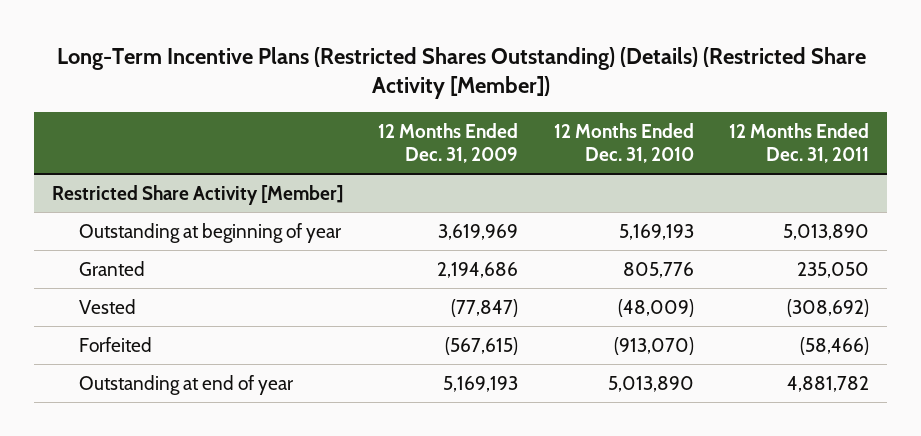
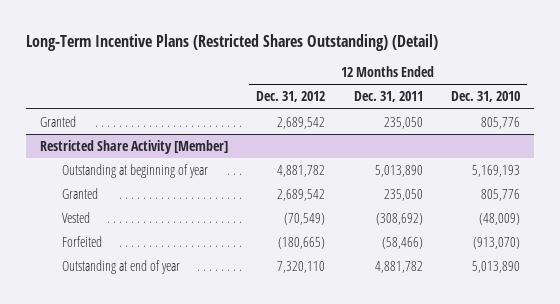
[56,46,866,99] Long-Term Incentive Plans (Restricted Shares Outstanding) (Details) (Restricted Share Activity [Member]) -> [25,33,438,51] Long-Term Incentive Plans (Restricted Shares Outstanding) (Detail)
[378,122,519,163] 12 Months Ended Dec. 31, 2009 -> none
none -> [256,91,326,103] Dec. 31, 2012
none -> [39,115,76,127] Granted

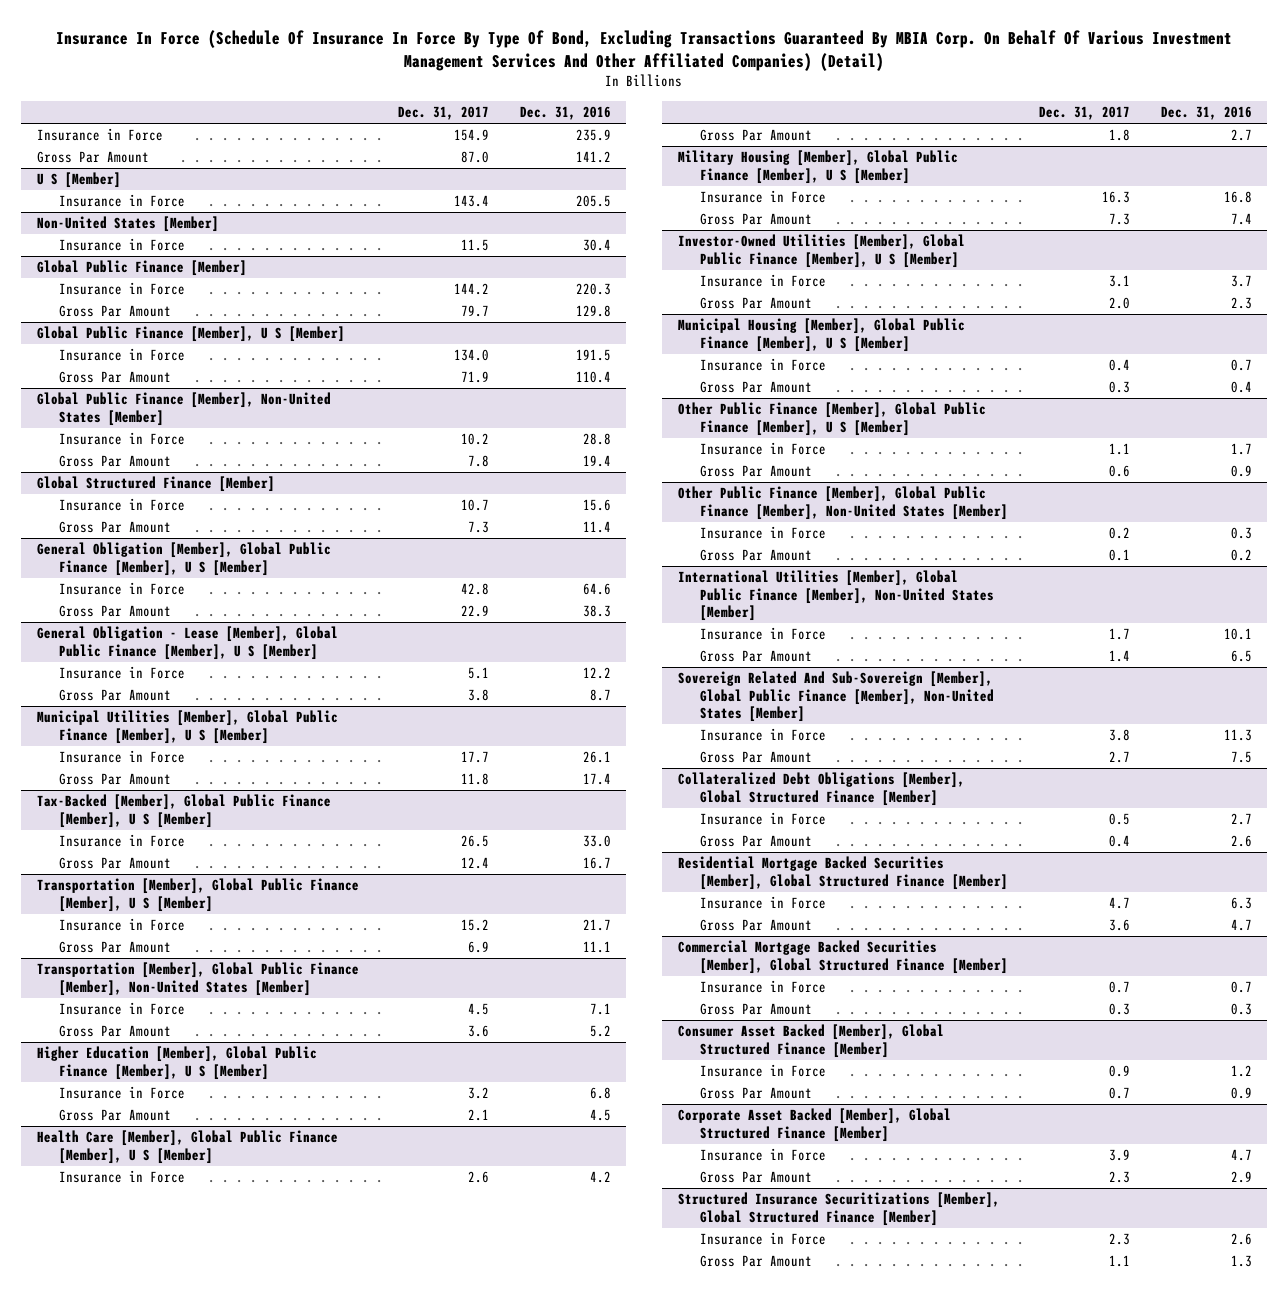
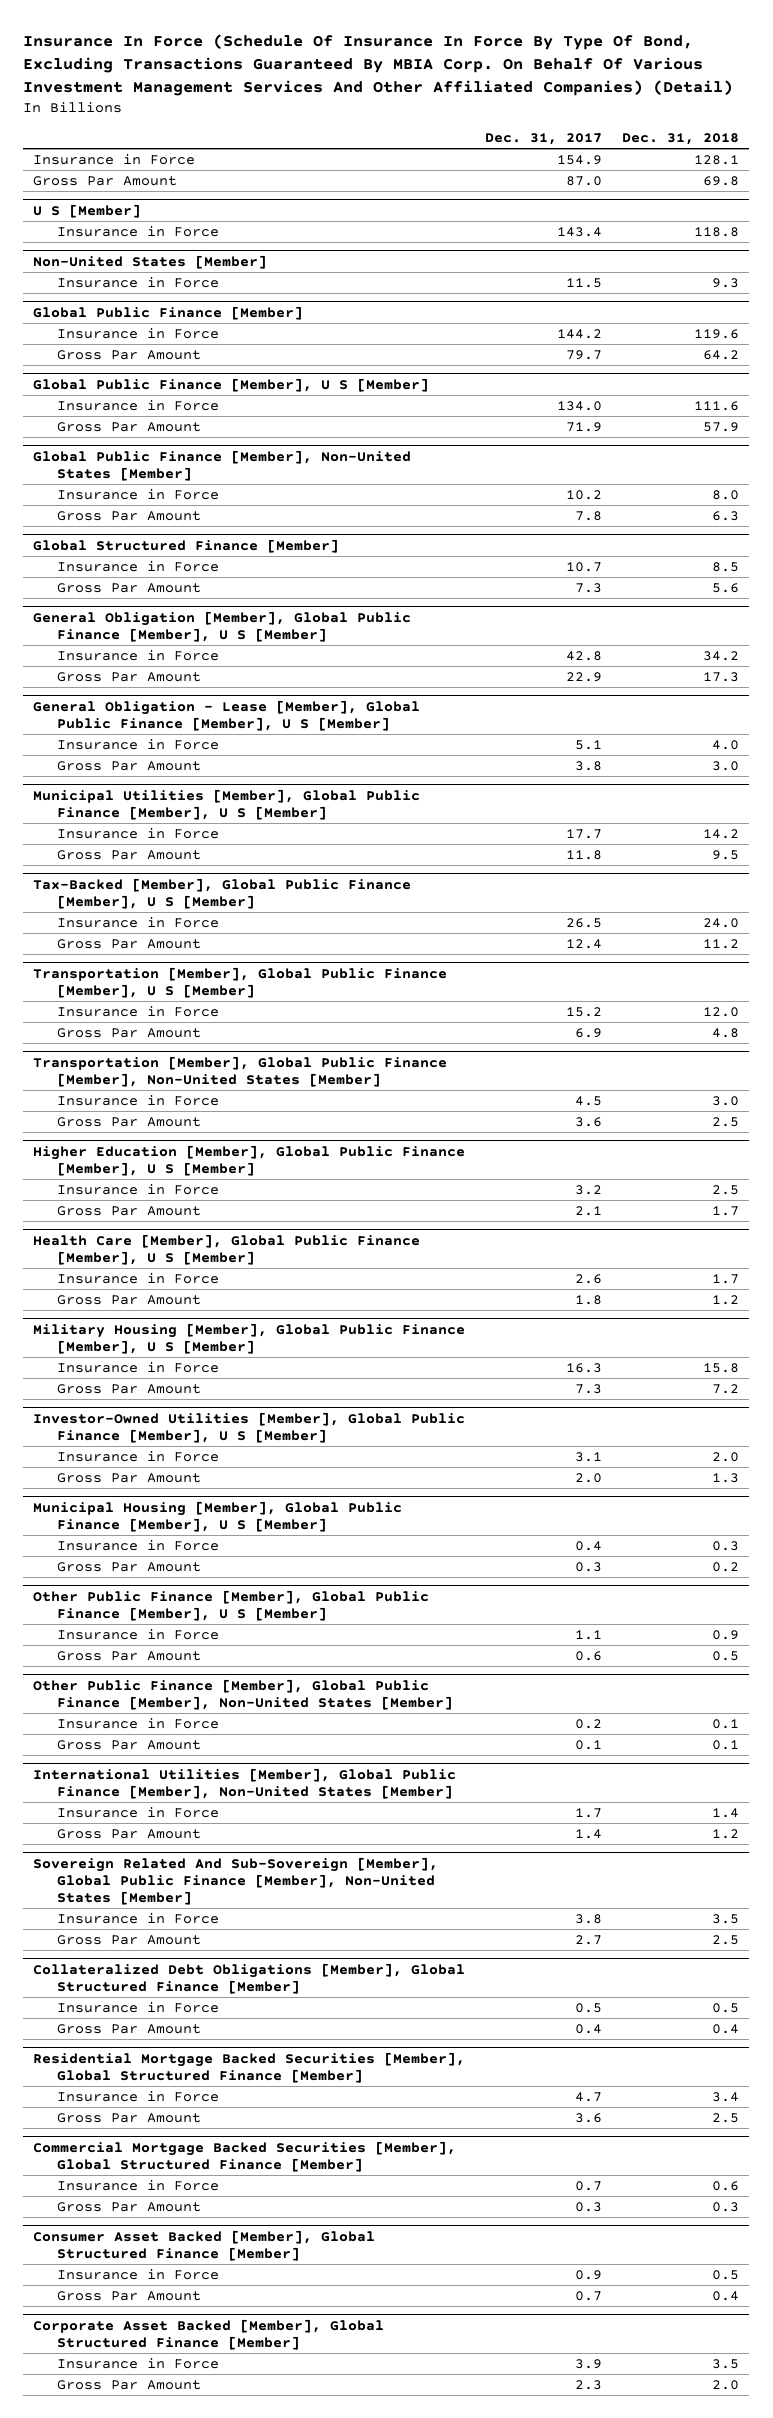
[519,106,611,121] Dec. 31, 2016 -> none
none -> [622,133,740,146] Dec. 31, 2018
[677,1192,1000,1226] Structured Insurance Securitizations [Member], Global Structured Finance [Member] -> none
[700,1232,827,1246] Insurance in Force -> none
[700,1255,813,1268] Gross Par Amount -> none

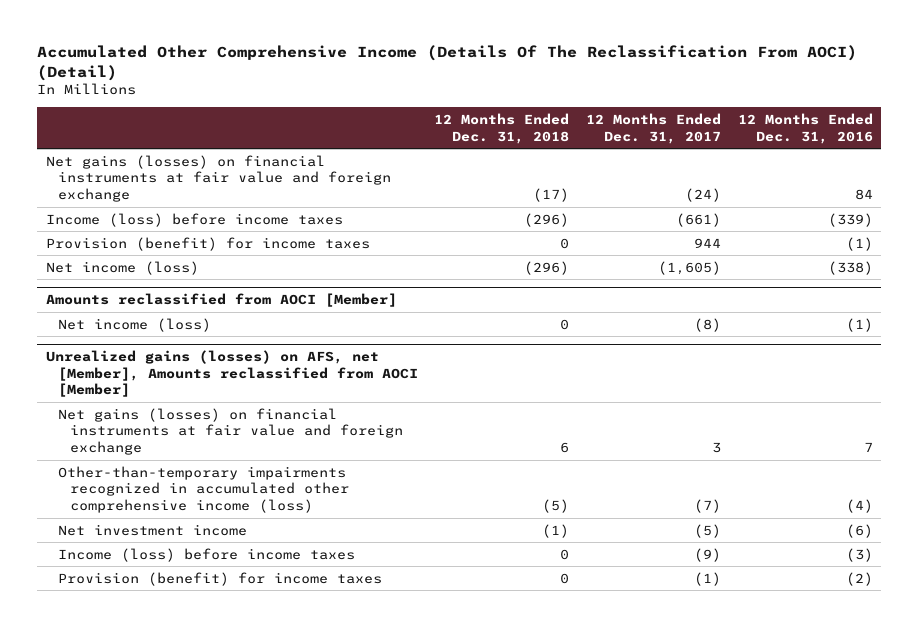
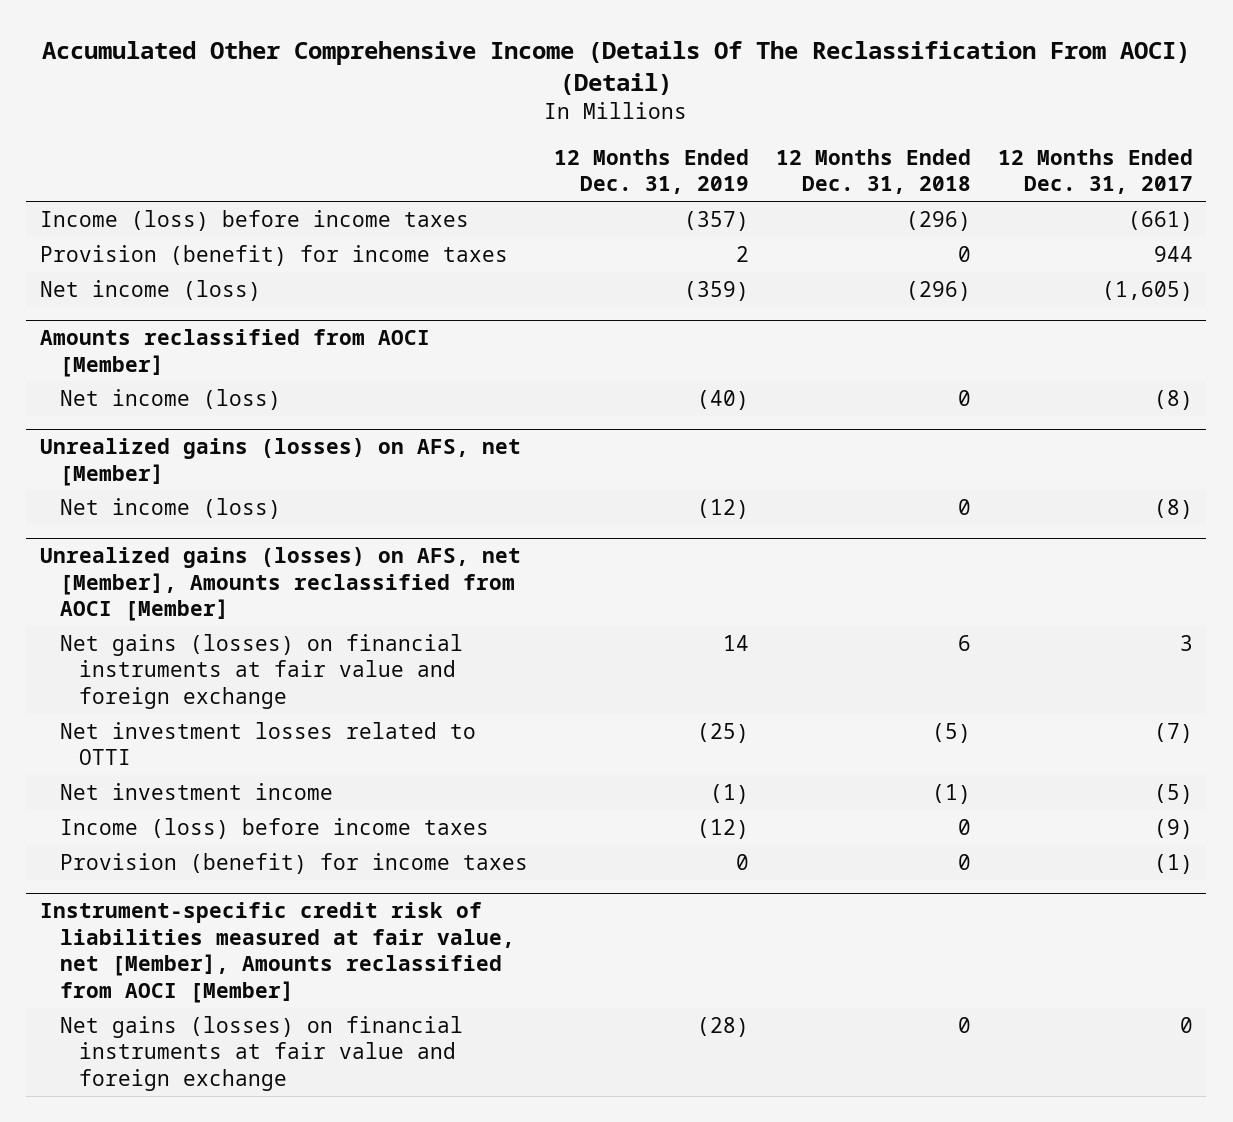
[737,112,873,144] 12 Months Ended Dec. 31, 2016 -> none
none -> [554,148,750,195] 12 Months Ended Dec. 31, 2019
[45,154,391,202] Net gains (losses) on financial instruments at fair value and foreign exchange -> none
none -> [39,438,521,486] Unrealized gains (losses) on AFS, net [Member]
none -> [59,497,281,519] Net income (loss)
[57,465,349,513] Other-than-temporary impairments recognized in accumulated other comprehensive income (loss) -> [59,721,476,766] Net investment losses related to OTTI
none -> [39,902,515,1003] Instrument-specific credit risk of liabilities measured at fair value, net [Member], Amounts reclassified from AOCI [Member]
none -> [59,1015,463,1092] Net gains (losses) on financial instruments at fair value and foreign exchange

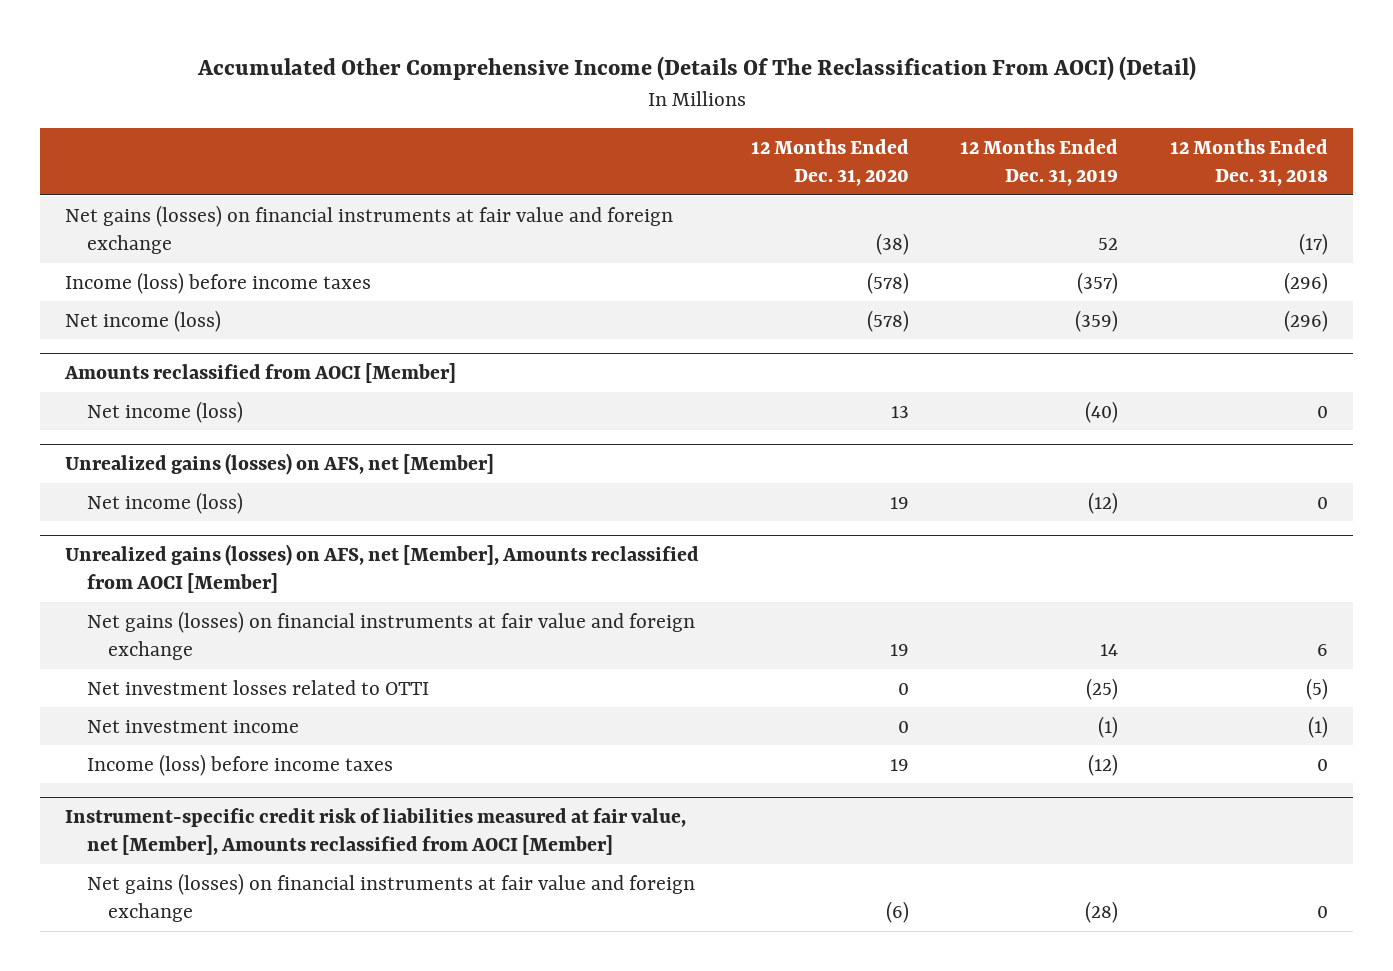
[997,148,1193,195] 12 Months Ended Dec. 31, 2017 -> none
none -> [750,138,909,187] 12 Months Ended Dec. 31, 2020
none -> [65,204,674,254] Net gains (losses) on financial instruments at fair value and foreign exchange
[39,244,508,266] Provision (benefit) for income taxes -> none
[59,852,528,874] Provision (benefit) for income taxes -> none

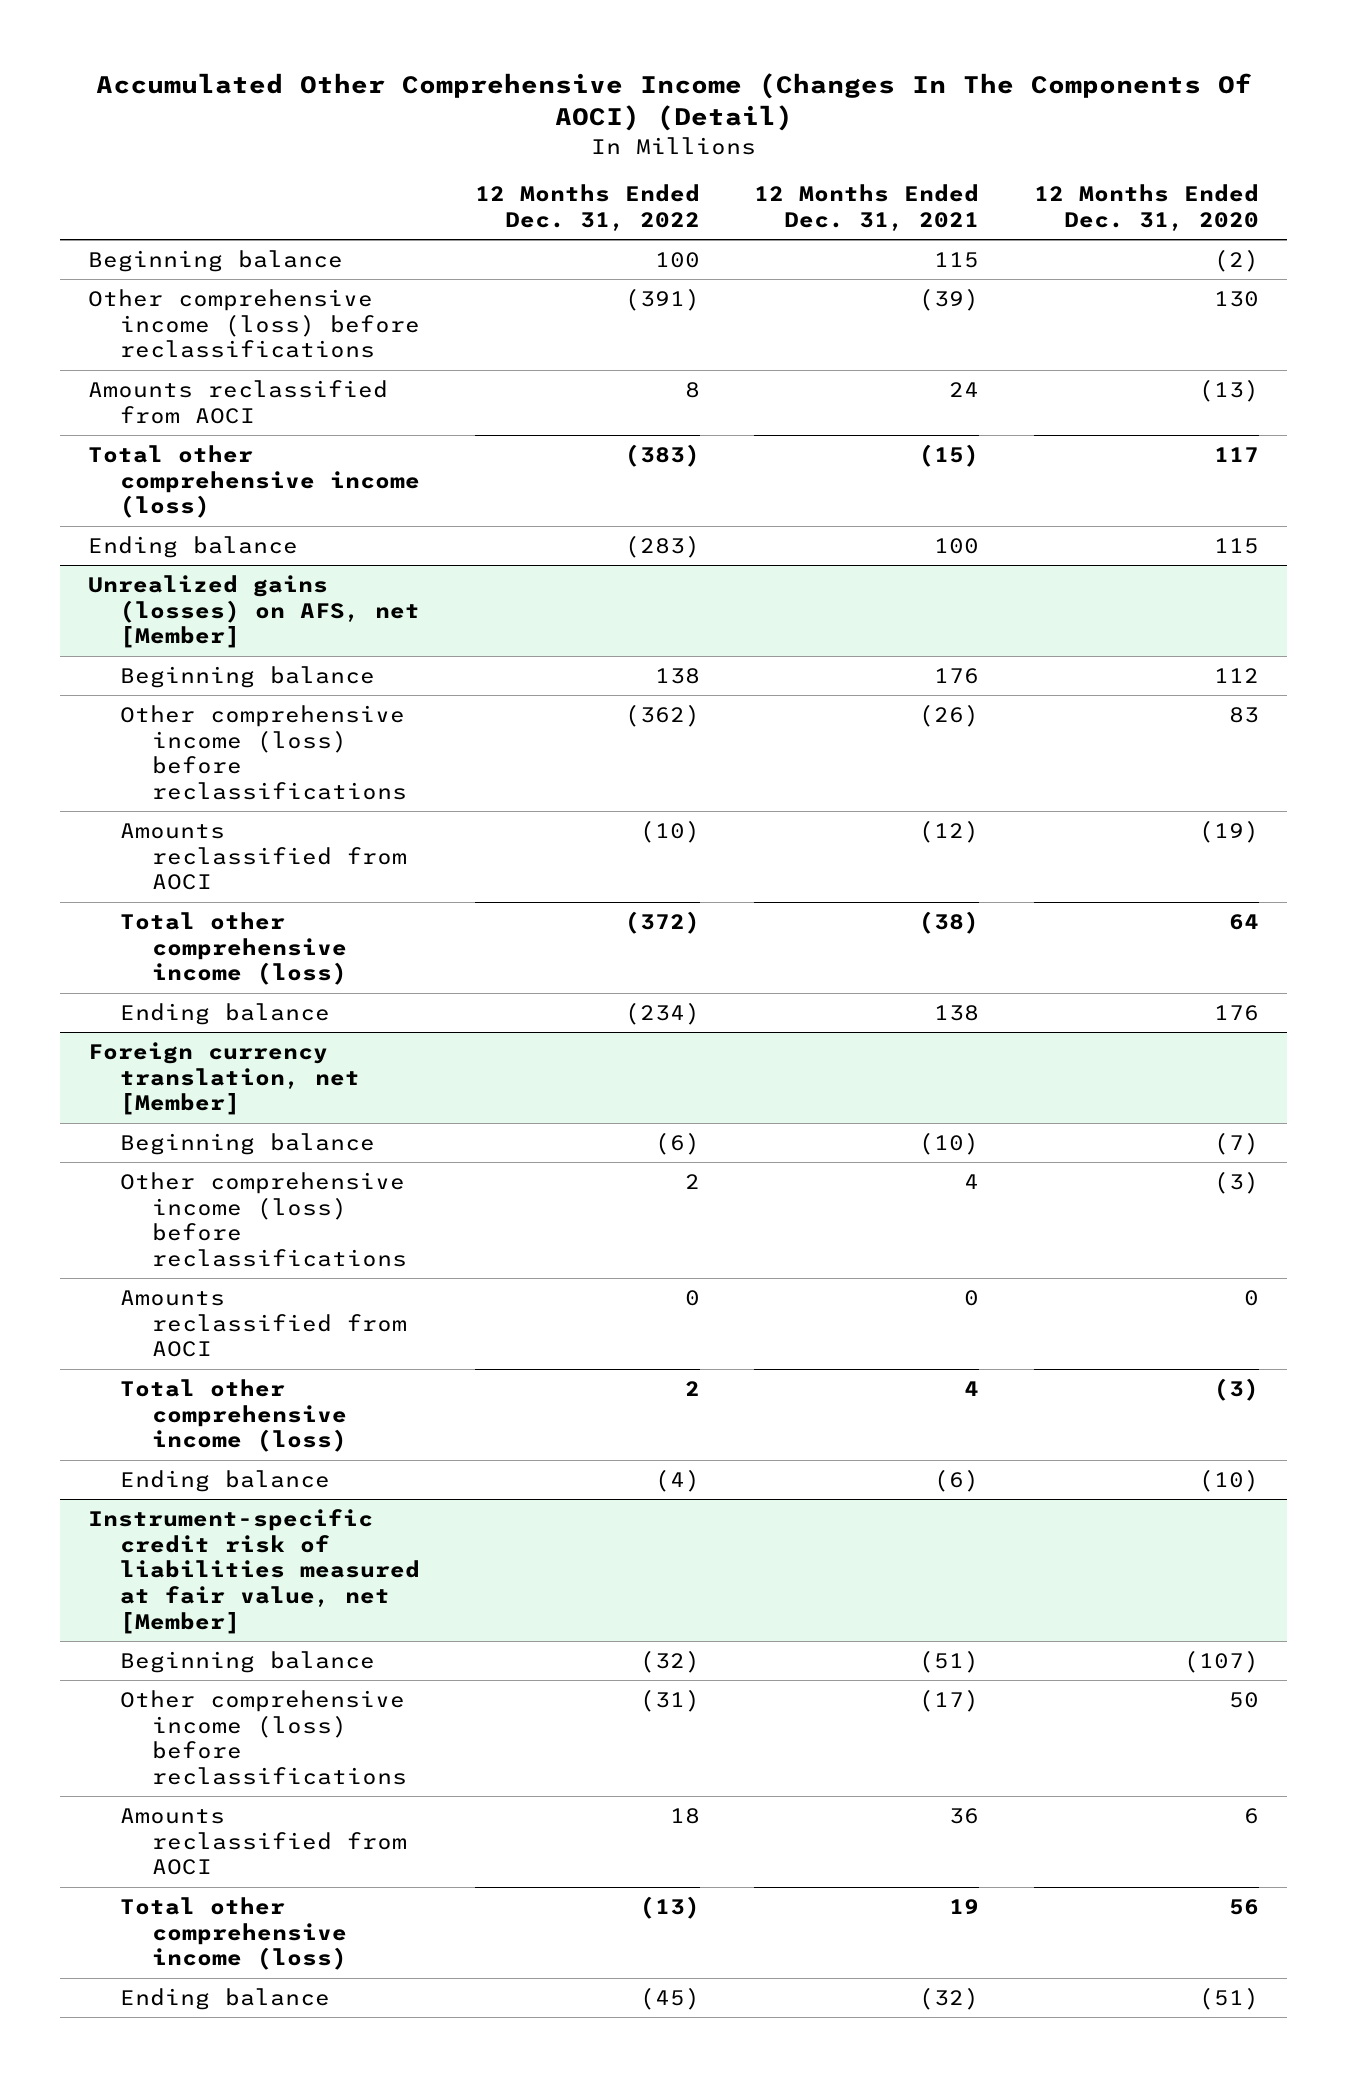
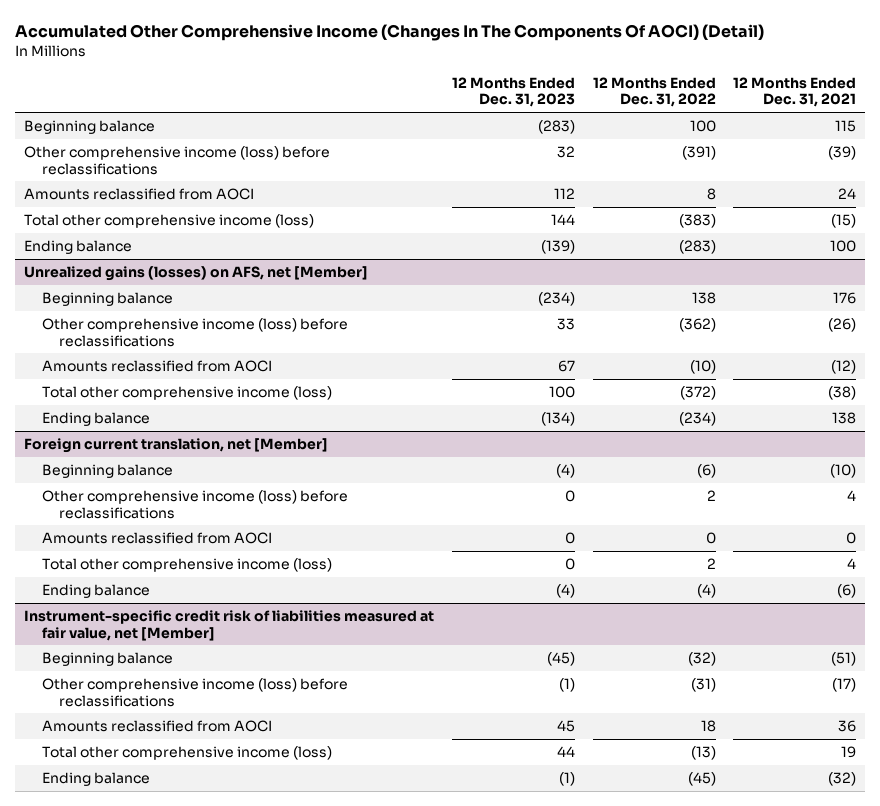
[1034,184,1260,232] 12 Months Ended Dec. 31, 2020 -> none
none -> [451,77,575,108] 12 Months Ended Dec. 31, 2023
[87,1041,360,1116] Foreign currency translation, net [Member] -> [23,438,328,454] Foreign current translation, net [Member]

